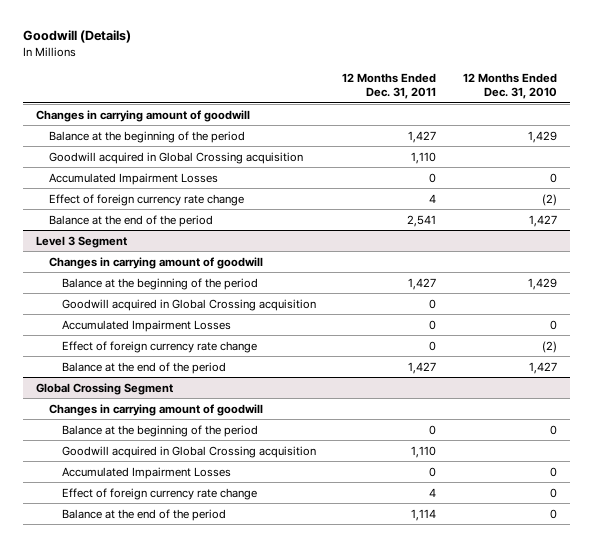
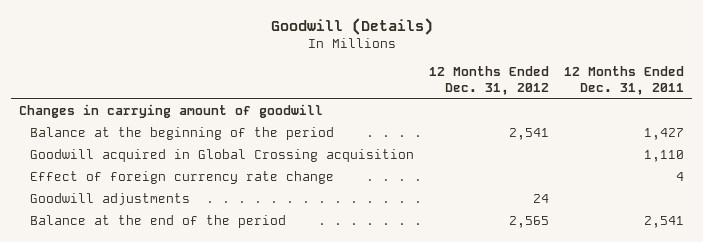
[462,73,557,100] 12 Months Ended Dec. 31, 2010 -> none
none -> [429,66,550,95] 12 Months Ended Dec. 31, 2012
[48,172,218,185] Accumulated Impairment Losses -> none
none -> [30,192,191,205] Goodwill adjustments
[35,235,127,248] Level 3 Segment -> none
[48,256,263,269] Changes in carrying amount of goodwill -> none
[61,277,258,290] Balance at the beginning of the period -> none
[61,298,316,311] Goodwill acquired in Global Crossing acquisition -> none
[61,319,231,332] Accumulated Impairment Losses -> none
[61,340,257,353] Effect of foreign currency rate change -> none
[61,361,226,374] Balance at the end of the period -> none
[35,382,173,395] Global Crossing Segment -> none
[48,403,263,416] Changes in carrying amount of goodwill -> none
[61,424,258,437] Balance at the beginning of the period -> none
[61,445,316,458] Goodwill acquired in Global Crossing acquisition -> none
[61,466,231,479] Accumulated Impairment Losses -> none
[61,487,257,500] Effect of foreign currency rate change -> none
[61,508,226,521] Balance at the end of the period -> none

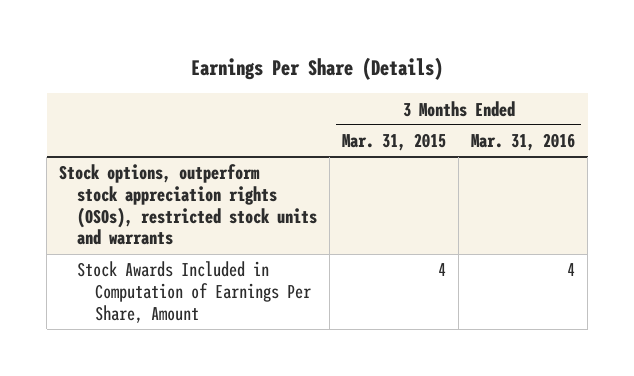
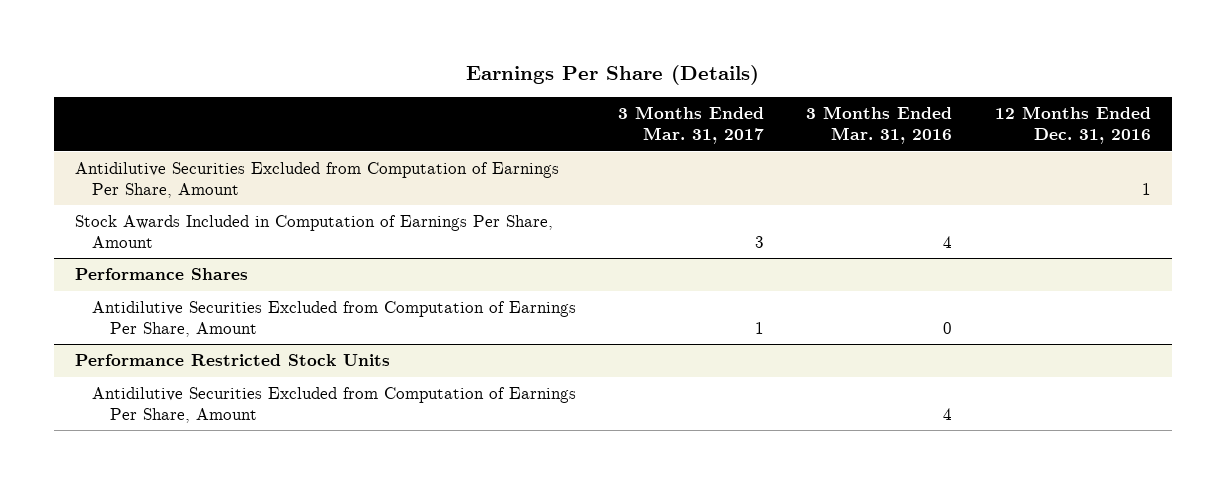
[342,133,447,152] Mar. 31, 2015 -> none
none -> [618,106,765,145] 3 Months Ended Mar. 31, 2017
none -> [994,106,1151,145] 12 Months Ended Dec. 31, 2016
[59,164,318,246] Stock options, outperform stock appreciation rights (OSOs), restricted stock units and warrants -> none
none -> [75,162,560,198] Antidilutive Securities Excluded from Computation of Earnings Per Share, Amount
none -> [75,268,249,281] Performance Shares
none -> [92,301,577,337] Antidilutive Securities Excluded from Computation of Earnings Per Share, Amount
none -> [75,354,391,367] Performance Restricted Stock Units
none -> [92,387,577,423] Antidilutive Securities Excluded from Computation of Earnings Per Share, Amount

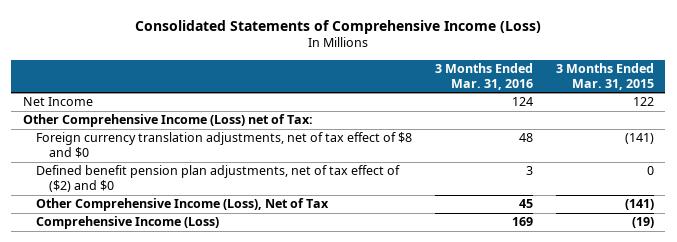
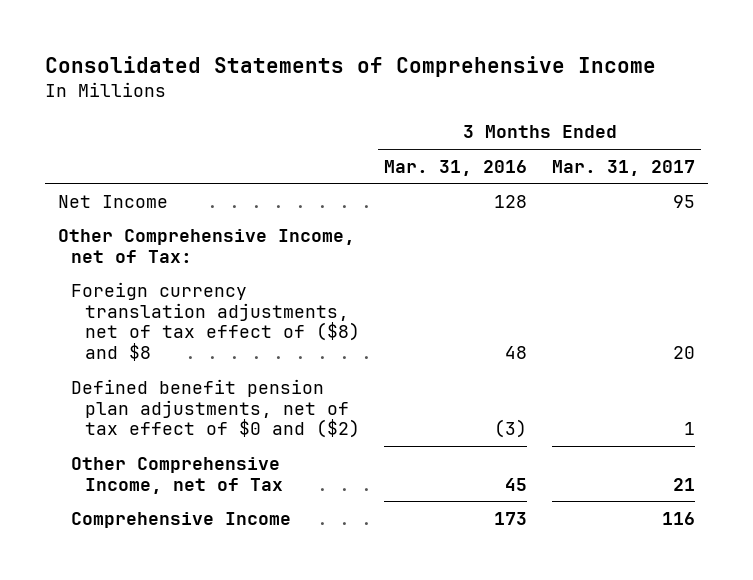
[135,19,542,34] Consolidated Statements of Comprehensive Income (Loss) -> [45,56,657,78] Consolidated Statements of Comprehensive Income
[555,62,654,90] 3 Months Ended Mar. 31, 2015 -> none
none -> [552,159,696,176] Mar. 31, 2017
[511,97,533,107] 124 -> [494,194,528,208] 128
[22,114,313,128] Other Comprehensive Income (Loss) net of Tax: -> [57,228,355,263] Other Comprehensive Income, net of Tax:
[36,132,413,159] Foreign currency translation adjustments, net of tax effect of $8 and $0 -> [71,281,360,362] Foreign currency translation adjustments, net of tax effect of ($8) and $8
[36,165,401,193] Defined benefit pension plan adjustments, net of tax effect of ($2) and $0 -> [71,378,360,439] Defined benefit pension plan adjustments, net of tax effect of $0 and ($2)
[525,166,533,176] 3 -> [494,419,528,439] (3)
[36,198,330,212] Other Comprehensive Income (Loss), Net of Tax -> [71,456,283,494] Other Comprehensive Income, net of Tax
[36,216,220,230] Comprehensive Income (Loss) -> [71,511,292,528] Comprehensive Income
[511,217,533,227] 169 -> [494,511,528,525] 173

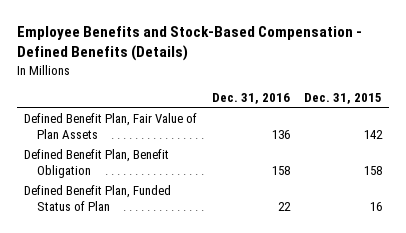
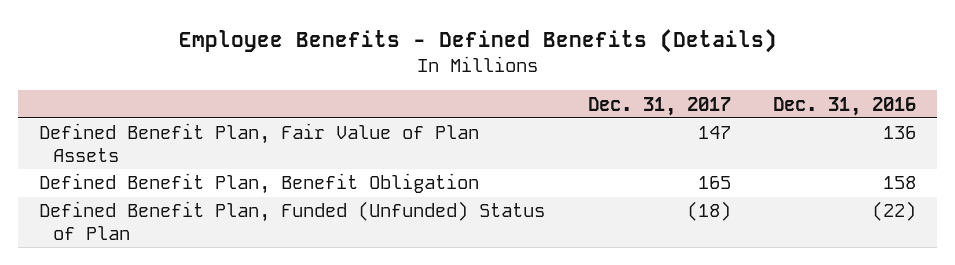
[16,25,362,62] Employee Benefits and Stock-Based Compensation - Defined Benefits (Details) -> [178,29,777,54] Employee Benefits - Defined Benefits (Details)
[304,93,383,105] Dec. 31, 2015 -> none
none -> [587,96,731,116] Dec. 31, 2017
[24,184,172,212] Defined Benefit Plan, Funded Status of Plan -> [39,201,546,241] Defined Benefit Plan, Funded (Unfunded) Status of Plan
[277,202,291,212] 22 -> [871,201,916,222] (22)

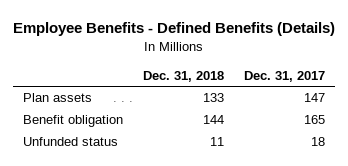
[772,96,916,116] Dec. 31, 2016 -> none
none -> [143,70,225,82] Dec. 31, 2018
[39,123,480,163] Defined Benefit Plan, Fair Value of Plan Assets -> [22,93,92,103] Plan assets
[39,173,480,195] Defined Benefit Plan, Benefit Obligation -> [22,115,123,128] Benefit obligation
[39,201,546,241] Defined Benefit Plan, Funded (Unfunded) Status of Plan -> [22,137,118,147] Unfunded status
[686,201,731,222] (18) -> [311,137,326,147] 18

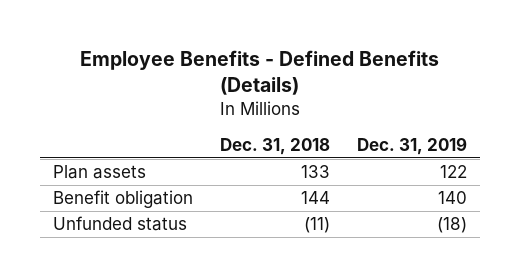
[244,70,326,82] Dec. 31, 2017 -> none
none -> [356,137,467,156] Dec. 31, 2019
[210,137,225,147] 11 -> [304,216,331,233] (11)

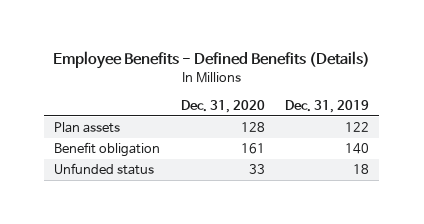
[220,138,331,156] Dec. 31, 2018 -> none
none -> [180,99,265,113] Dec. 31, 2020
[436,216,467,233] (18) -> [353,164,370,175] 18

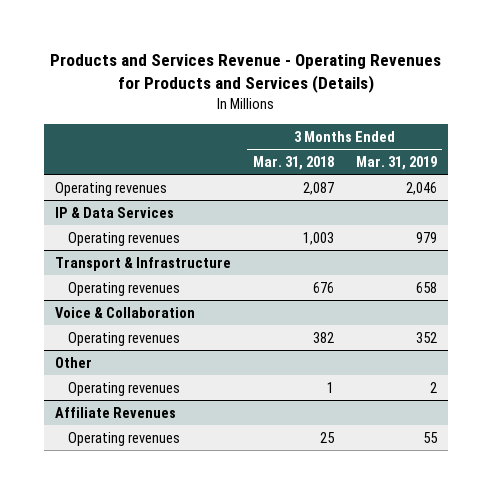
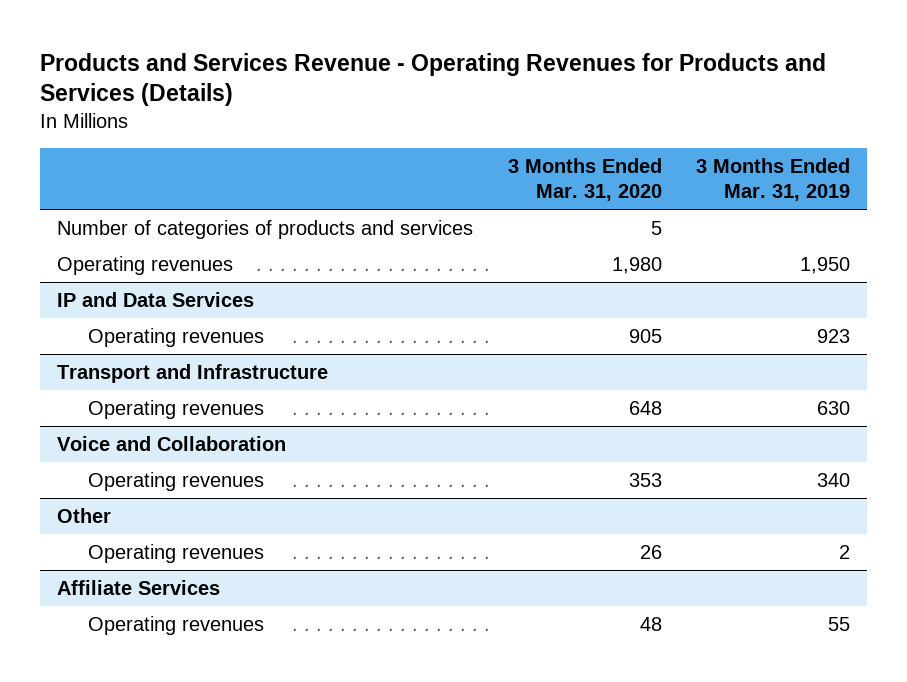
[252,155,334,170] Mar. 31, 2018 -> none
none -> [507,157,662,201] 3 Months Ended Mar. 31, 2020
none -> [57,219,474,239] Number of categories of products and services
[405,181,437,195] 2,046 -> [799,256,850,274] 1,950
[54,206,174,218] IP & Data Services -> [57,291,255,307] IP and Data Services
[415,231,437,243] 979 -> [816,328,850,343] 923
[54,256,231,271] Transport & Infrastructure -> [57,363,329,383] Transport and Infrastructure
[415,281,437,293] 658 -> [816,400,850,415] 630
[54,306,195,318] Voice & Collaboration -> [57,435,287,451] Voice and Collaboration
[415,331,437,343] 352 -> [816,472,850,487] 340
[54,406,176,418] Affiliate Revenues -> [57,579,221,595] Affiliate Services

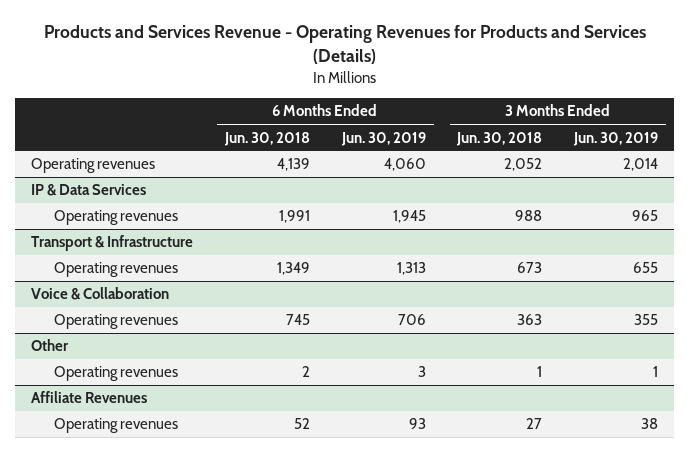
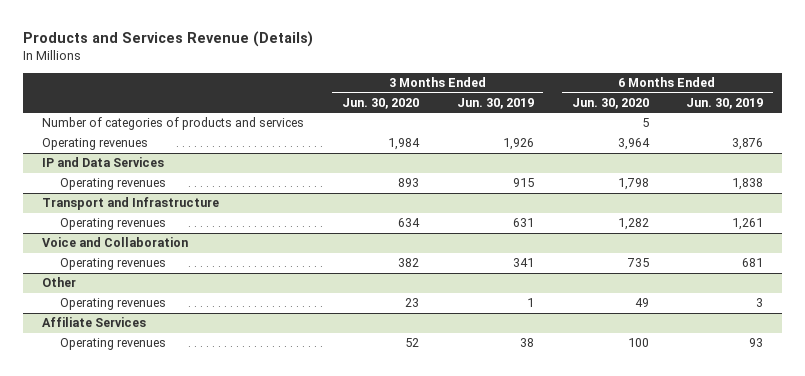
[43,25,646,65] Products and Services Revenue - Operating Revenues for Products and Services (Details) -> [22,30,313,47] Products and Services Revenue (Details)
[223,131,310,146] Jun. 30, 2018 -> none
[456,131,543,146] Jun. 30, 2018 -> none
none -> [341,97,419,109] Jun. 30, 2020
none -> [571,97,649,109] Jun. 30, 2020
none -> [41,117,304,131] Number of categories of products and services
[383,158,426,172] 4,060 -> [732,138,764,151] 3,876
[623,158,659,172] 2,014 -> [502,138,534,151] 1,926
[30,184,146,197] IP & Data Services -> [41,157,164,168] IP and Data Services
[392,210,426,224] 1,945 -> [732,178,764,191] 1,838
[632,210,659,222] 965 -> [512,178,534,188] 915
[30,235,193,252] Transport & Infrastructure -> [41,197,219,211] Transport and Infrastructure
[396,262,426,276] 1,313 -> [732,218,764,231] 1,261
[633,262,659,274] 655 -> [512,218,534,228] 631
[30,287,169,301] Voice & Collaboration -> [41,237,188,248] Voice and Collaboration
[397,314,426,326] 706 -> [742,258,764,268] 681
[634,314,659,326] 355 -> [512,258,534,268] 341
[30,391,147,404] Affiliate Revenues -> [41,317,146,328] Affiliate Services

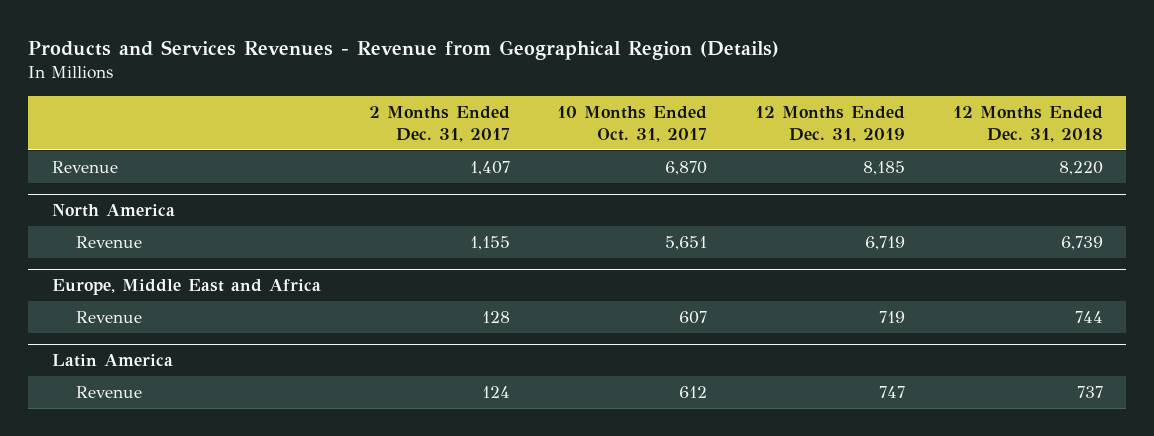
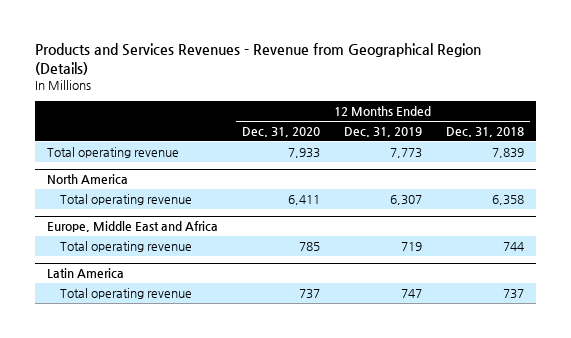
[368,105,510,142] 2 Months Ended Dec. 31, 2017 -> none
[557,105,708,142] 10 Months Ended Oct. 31, 2017 -> none
none -> [241,127,320,138] Dec. 31, 2020
[51,160,118,173] Revenue -> none
none -> [46,147,179,159] Total operating revenue
[76,235,143,248] Revenue -> none
none -> [60,194,193,206] Total operating revenue
[76,310,143,323] Revenue -> [60,241,193,253] Total operating revenue
[76,385,143,398] Revenue -> [60,288,193,300] Total operating revenue

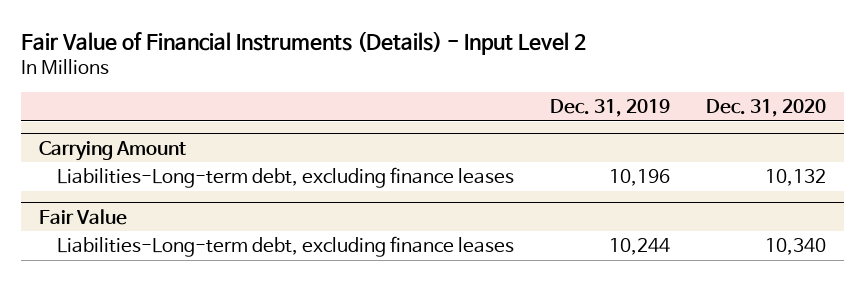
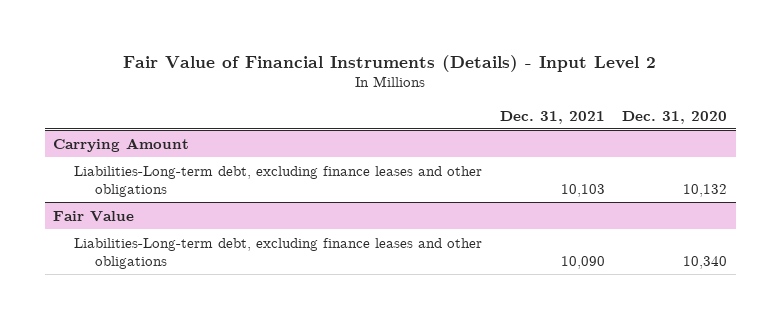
[549,98,670,117] Dec. 31, 2019 -> none
none -> [499,110,605,124] Dec. 31, 2021
[56,166,514,188] Liabilities-Long-term debt, excluding finance leases -> [74,165,483,197] Liabilities-Long-term debt, excluding finance leases and other obligations
[56,235,514,257] Liabilities-Long-term debt, excluding finance leases -> [74,237,483,269] Liabilities-Long-term debt, excluding finance leases and other obligations

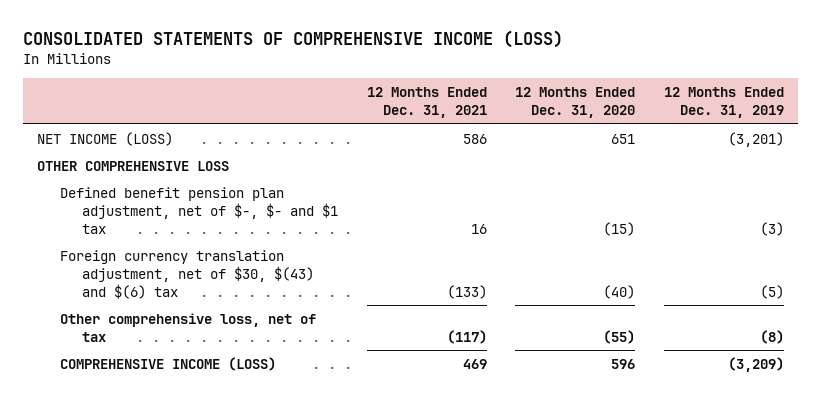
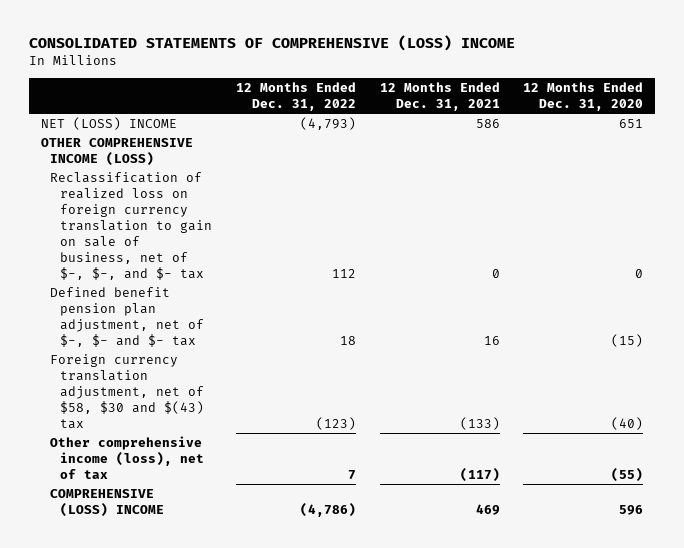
[23,30,564,49] CONSOLIDATED STATEMENTS OF COMPREHENSIVE INCOME (LOSS) -> [28,35,515,52] CONSOLIDATED STATEMENTS OF COMPREHENSIVE (LOSS) INCOME
[663,87,784,119] 12 Months Ended Dec. 31, 2019 -> none
none -> [235,81,356,111] 12 Months Ended Dec. 31, 2022
[37,131,174,146] NET INCOME (LOSS) -> [40,117,177,131] NET (LOSS) INCOME
[37,160,230,171] OTHER COMPREHENSIVE LOSS -> [40,138,193,166] OTHER COMPREHENSIVE INCOME (LOSS)
none -> [50,172,212,280] Reclassification of realized loss on foreign currency translation to gain on sale of business, net of $-, $-, and $- tax
[59,186,338,234] Defined benefit pension plan adjustment, net of $-, $- and $1 tax -> [50,287,204,347] Defined benefit pension plan adjustment, net of $-, $- and $- tax
[59,249,314,299] Foreign currency translation adjustment, net of $30, $(43) and $(6) tax -> [50,354,204,429] Foreign currency translation adjustment, net of $58, $30 and $(43) tax
[59,312,316,342] Other comprehensive loss, net of tax -> [50,436,204,479] Other comprehensive income (loss), net of tax
[59,356,276,371] COMPREHENSIVE INCOME (LOSS) -> [50,489,164,517] COMPREHENSIVE (LOSS) INCOME

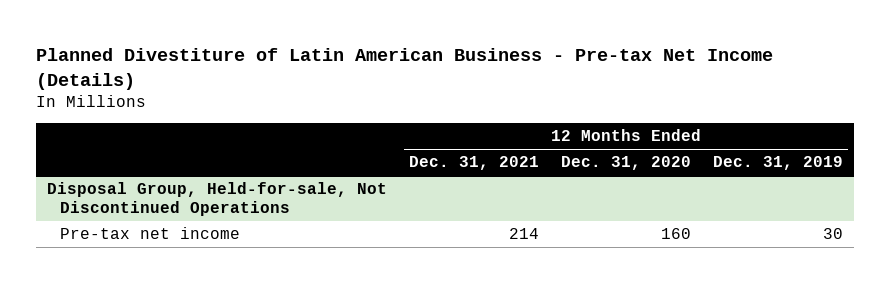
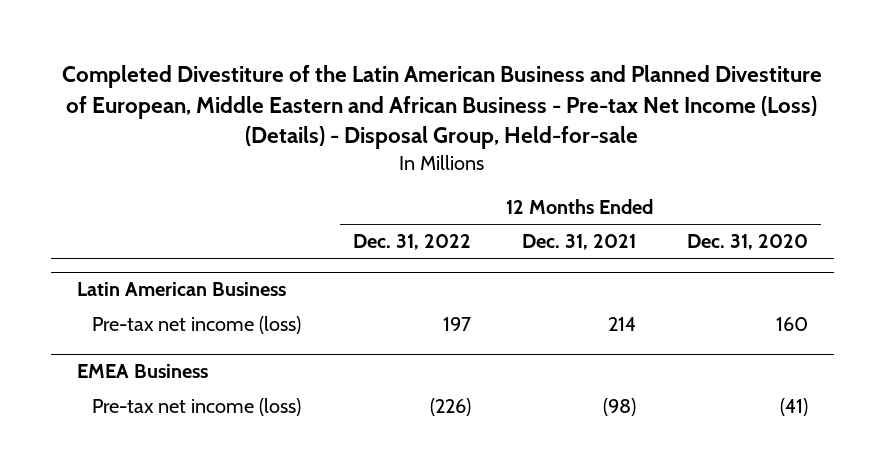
[36,48,774,90] Planned Divestiture of Latin American Business - Pre-tax Net Income (Details) -> [62,64,823,150] Completed Divestiture of the Latin American Business and Planned Divestiture of European, Middle Eastern and African Business - Pre-tax Net Income (Loss) (Details) - Disposal Group, Held-for-sale
[712,156,843,171] Dec. 31, 2019 -> none
none -> [352,234,471,251] Dec. 31, 2022
[47,182,388,217] Disposal Group, Held-for-sale, Not Discontinued Operations -> [76,282,286,297] Latin American Business
[60,227,241,240] Pre-tax net income -> [92,316,302,335] Pre-tax net income (loss)
none -> [76,364,208,379] EMEA Business
none -> [92,398,302,417] Pre-tax net income (loss)

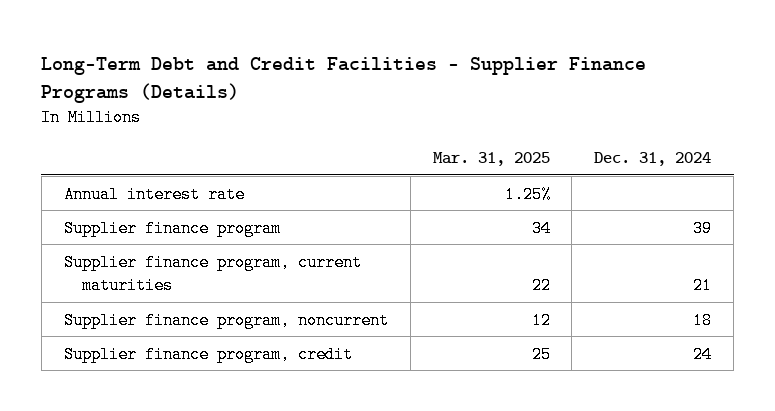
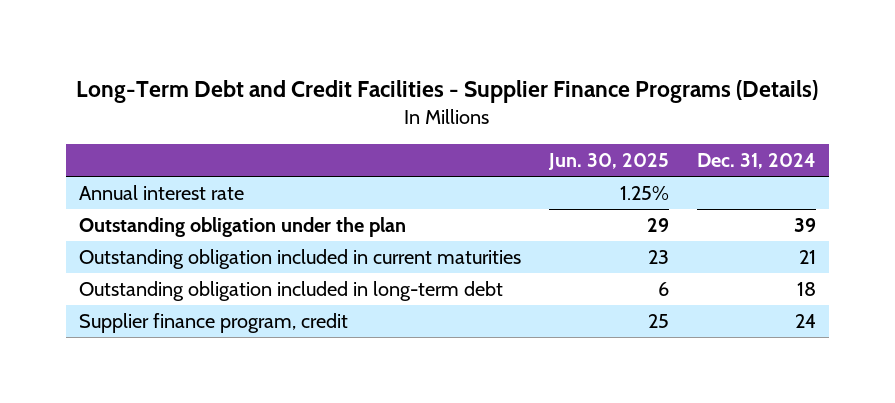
[432,152,550,167] Mar. 31, 2025 -> none
none -> [547,153,669,171] Jun. 30, 2025
[63,219,281,237] Supplier finance program -> [79,217,407,238] Outstanding obligation under the plan
[63,253,362,295] Supplier finance program, current maturities -> [79,249,522,270] Outstanding obligation included in current maturities
[63,311,389,329] Supplier finance program, noncurrent -> [79,281,504,302] Outstanding obligation included in long-term debt

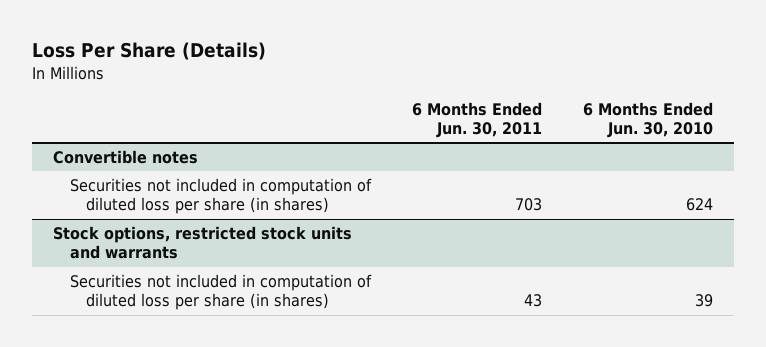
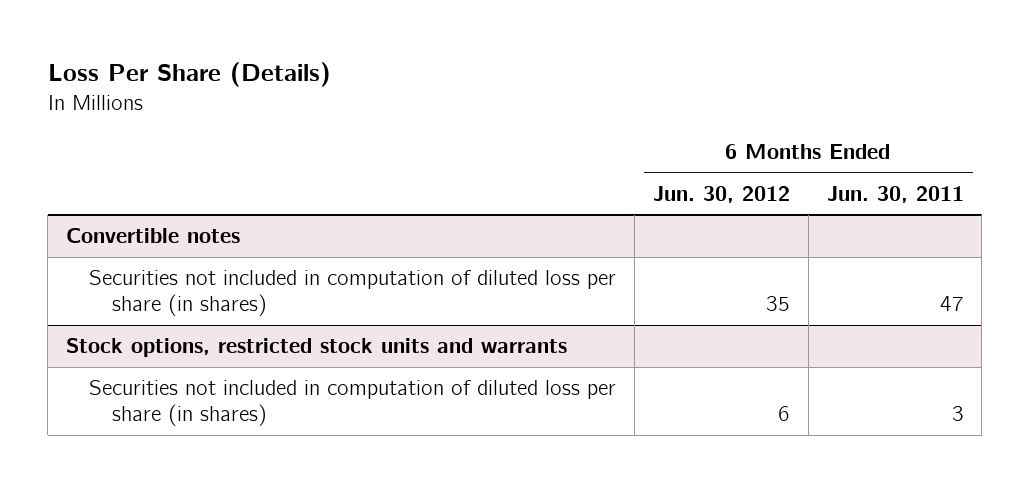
[583,101,714,139] 6 Months Ended Jun. 30, 2010 -> none
none -> [652,185,790,203] Jun. 30, 2012
[515,198,543,212] 703 -> [939,296,964,312] 47
[524,294,543,308] 43 -> [951,406,964,422] 3

